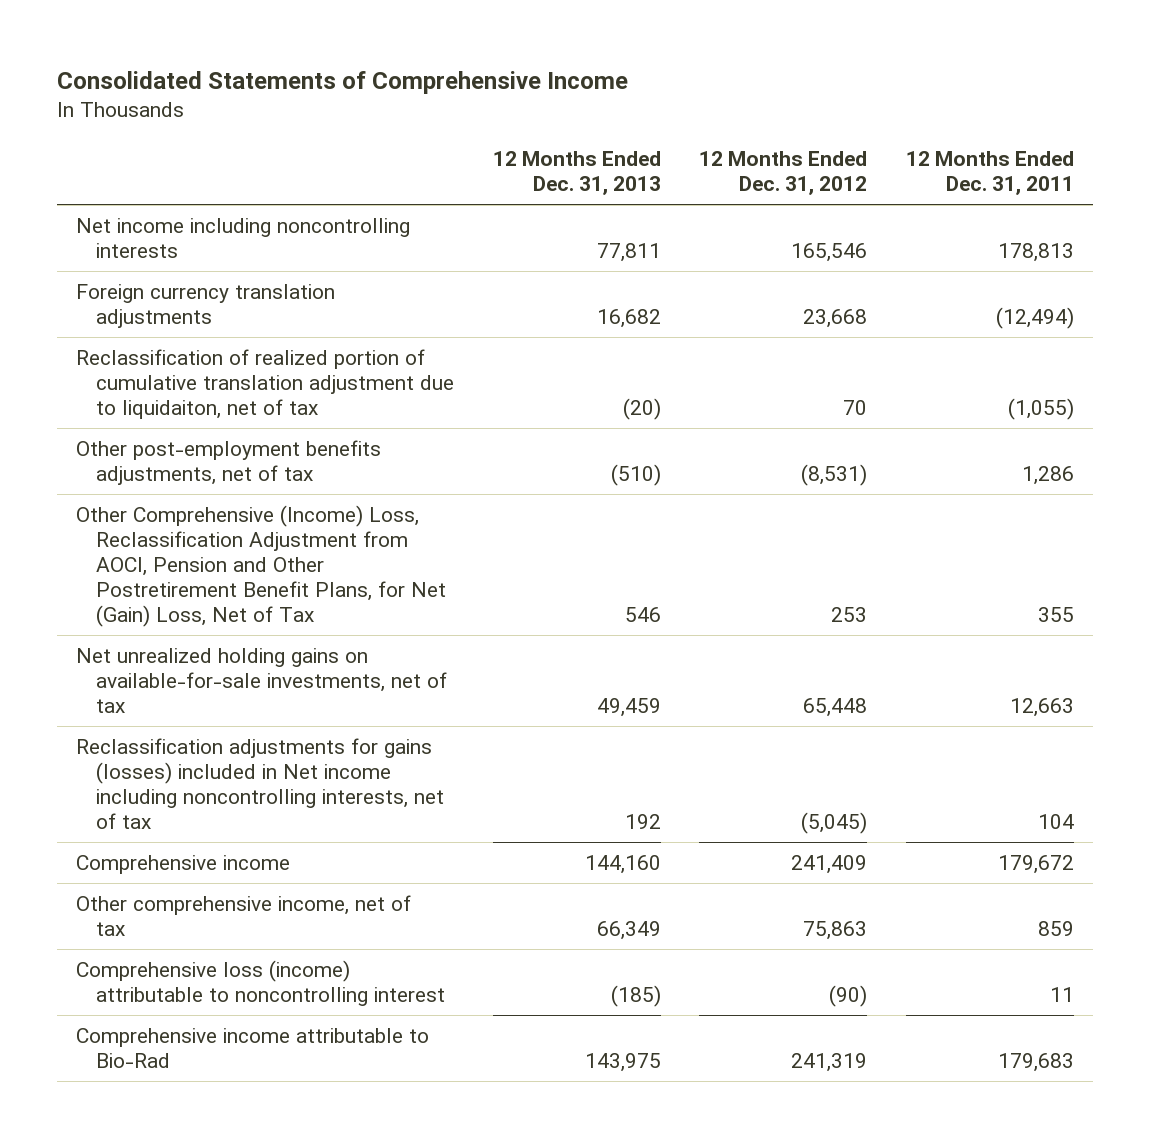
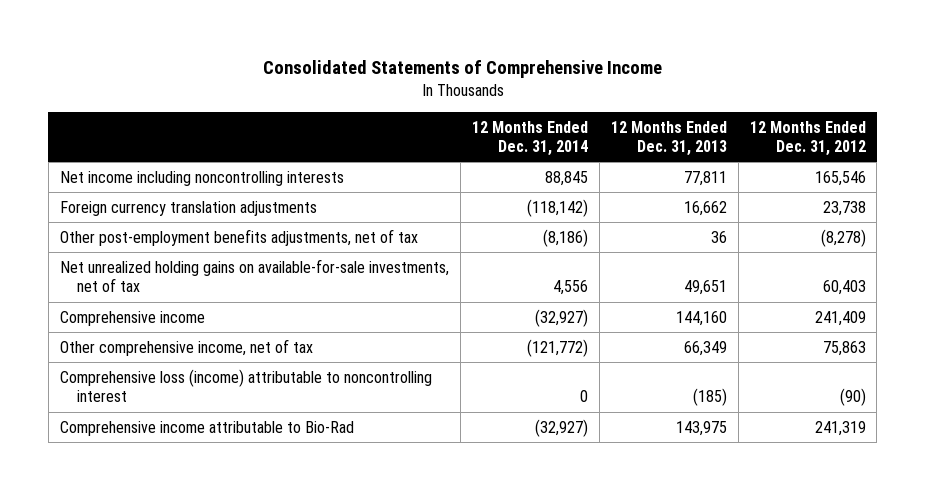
[905,151,1074,196] 12 Months Ended Dec. 31, 2011 -> none
none -> [471,120,588,157] 12 Months Ended Dec. 31, 2014
[75,348,455,420] Reclassification of realized portion of cumulative translation adjustment due to liquidaiton, net of tax -> none
[75,504,447,628] Other Comprehensive (Income) Loss, Reclassification Adjustment from AOCI, Pension and Other Postretirement Benefit Plans, for Net (Gain) Loss, Net of Tax -> none
[75,737,445,830] Reclassification adjustments for gains (losses) included in Net income including noncontrolling interests, net of tax -> none
[596,308,661,328] 16,682 -> [683,200,727,216] 16,662
[803,308,868,328] 23,668 -> [822,200,866,216] 23,738
[610,463,661,486] (510) -> [710,230,727,243] 36
[801,463,868,486] (8,531) -> [820,228,866,247] (8,278)
[596,698,661,718] 49,459 -> [683,280,727,296] 49,651
[803,698,868,718] 65,448 -> [822,280,866,296] 60,403

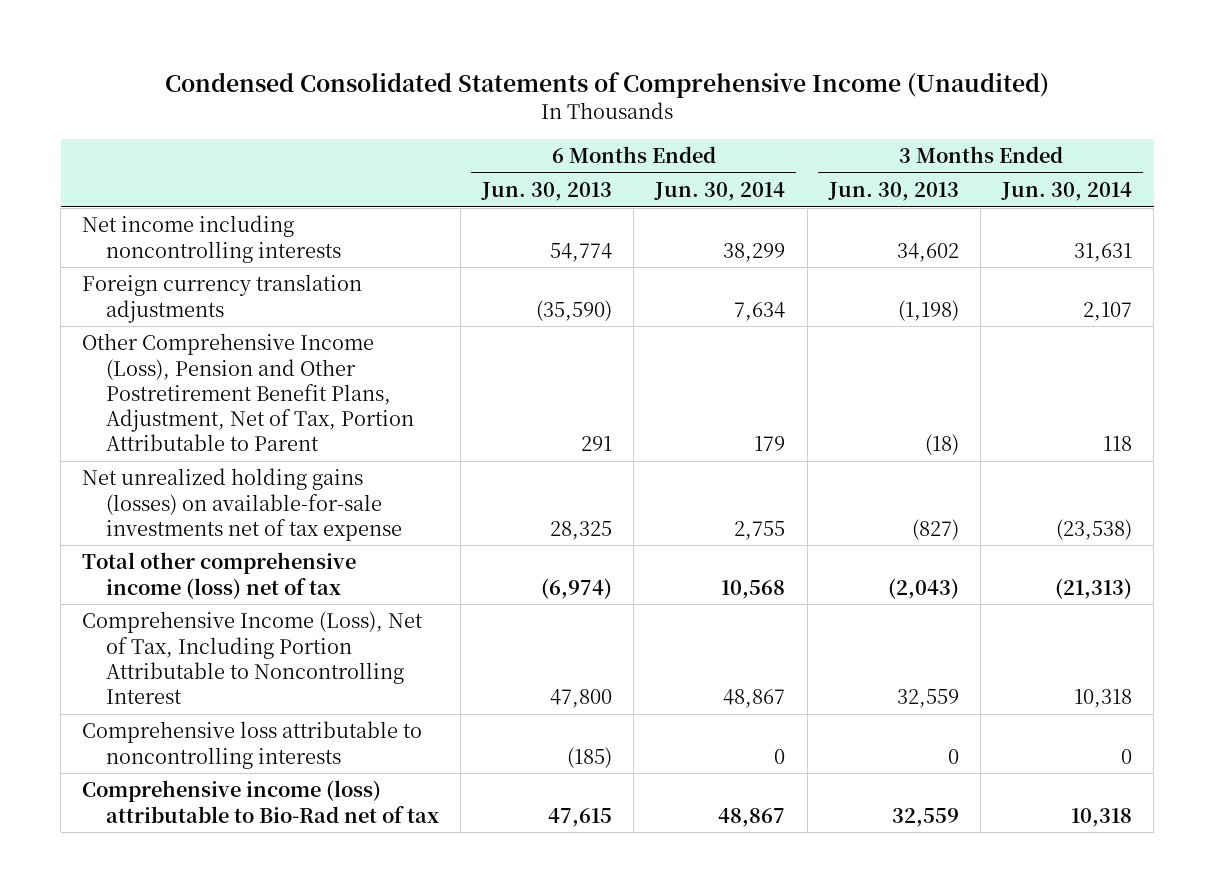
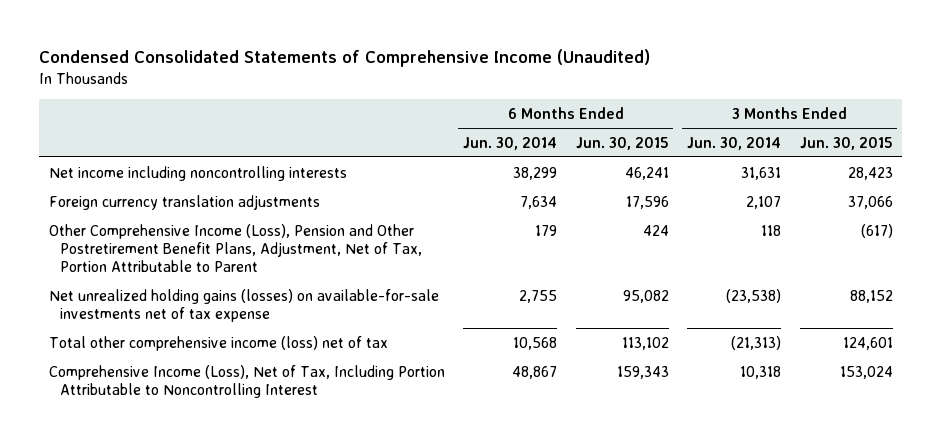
[481,182,613,202] Jun. 30, 2013 -> none
[827,182,959,202] Jun. 30, 2013 -> none
none -> [575,136,669,150] Jun. 30, 2015
none -> [799,136,893,150] Jun. 30, 2015
[82,721,423,769] Comprehensive loss attributable to noncontrolling interests -> none
[82,780,439,823] Comprehensive income (loss) attributable to Bio-Rad net of tax -> none

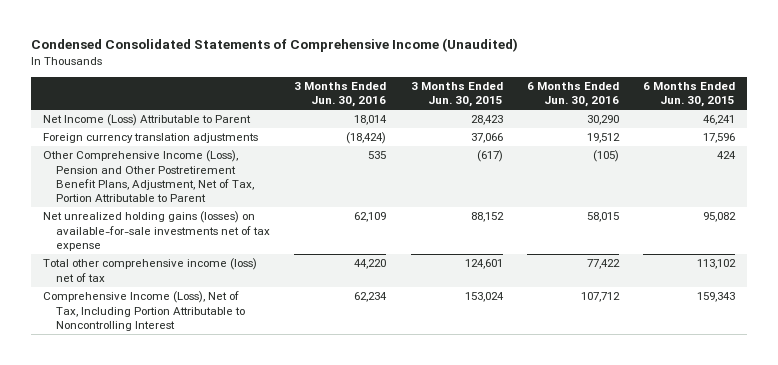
[463,136,558,150] Jun. 30, 2014 -> none
[687,136,782,150] Jun. 30, 2014 -> none
none -> [294,82,387,108] 3 Months Ended Jun. 30, 2016
none -> [526,82,619,108] 6 Months Ended Jun. 30, 2016
[48,165,347,181] Net income including noncontrolling interests -> [43,114,252,127] Net Income (Loss) Attributable to Parent

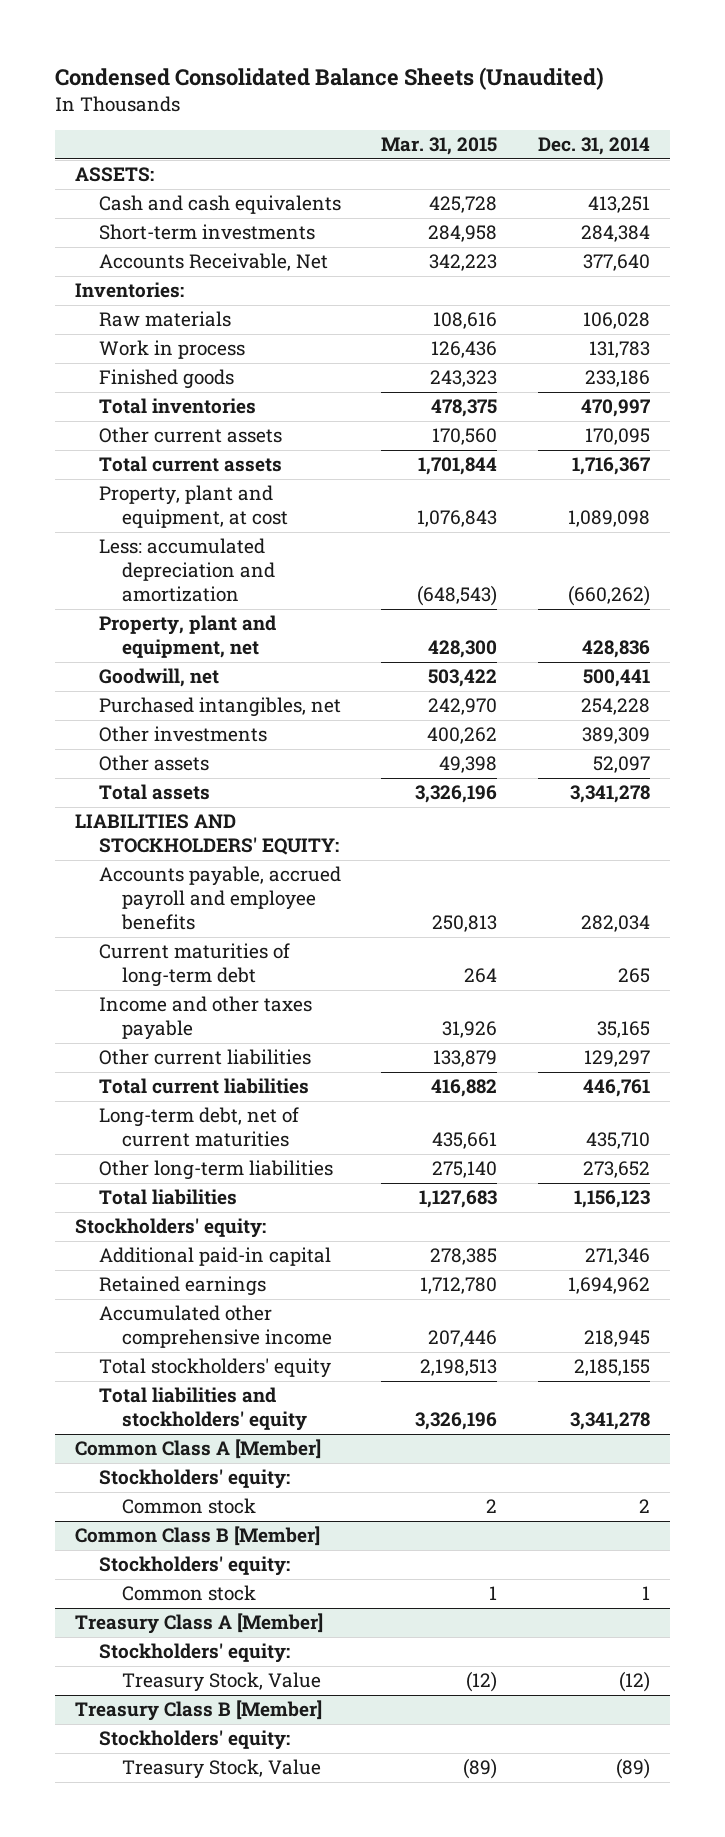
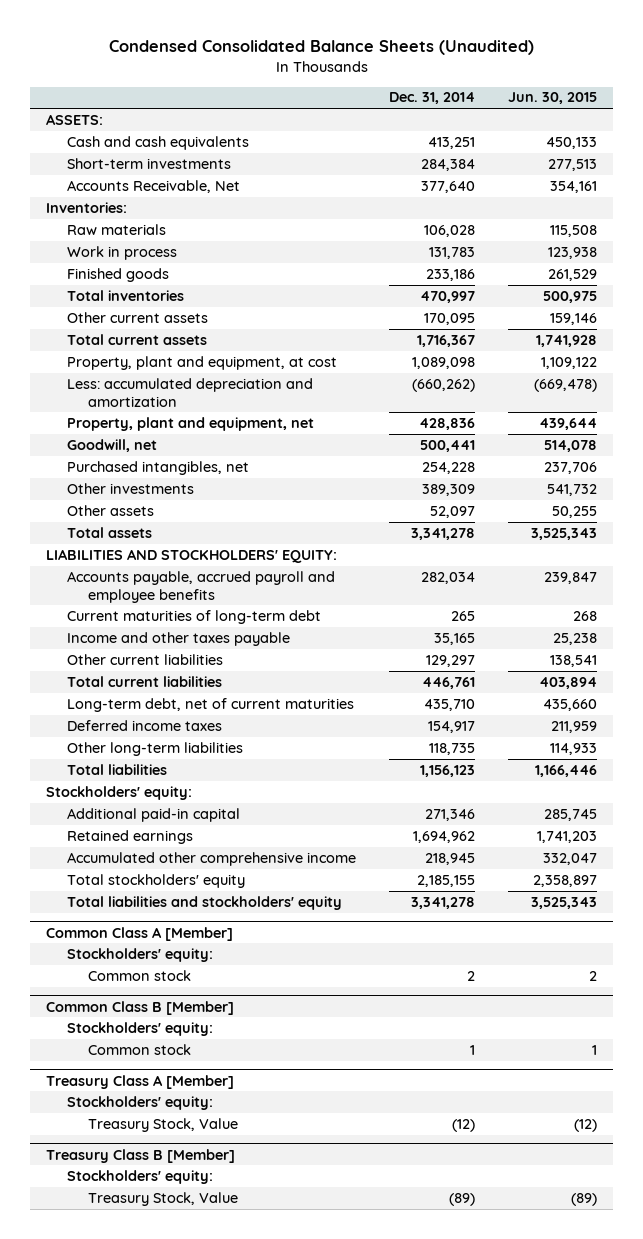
[381,137,498,156] Mar. 31, 2015 -> none
none -> [507,92,597,105] Jun. 30, 2015
none -> [67,719,223,731] Deferred income taxes
[582,1161,650,1179] 273,652 -> [428,742,475,755] 118,735

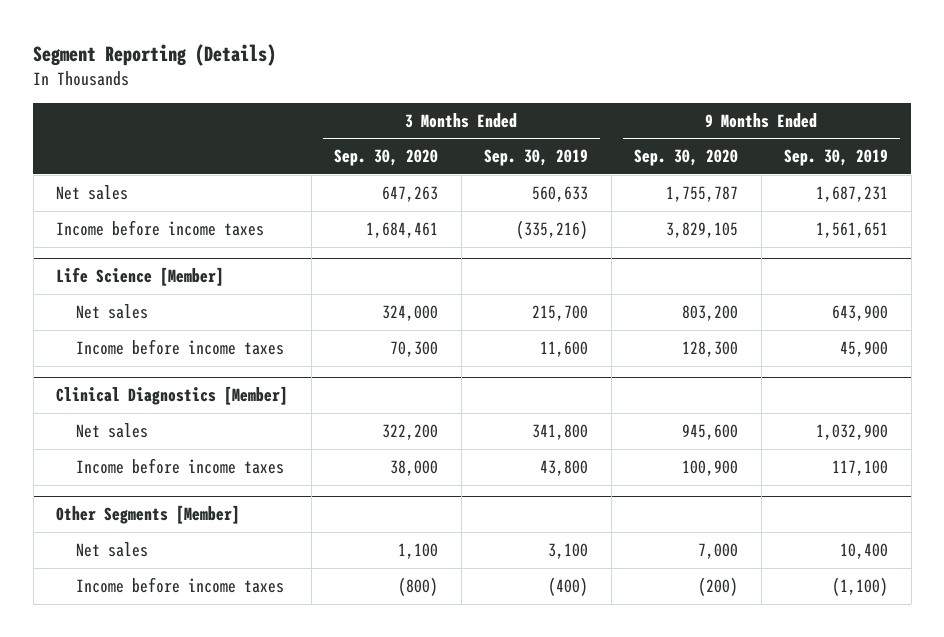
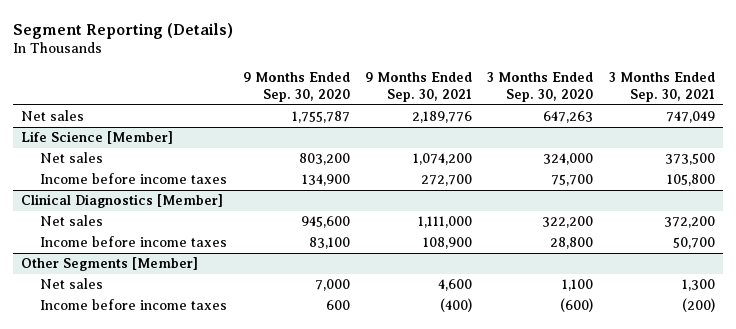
[484,149,589,167] Sep. 30, 2019 -> none
[784,149,889,167] Sep. 30, 2019 -> none
none -> [365,72,473,102] 9 Months Ended Sep. 30, 2021
none -> [608,72,715,102] 3 Months Ended Sep. 30, 2021
[56,220,265,237] Income before income taxes -> none
[390,341,439,358] 70,300 -> [551,174,594,187] 75,700
[682,341,739,358] 128,300 -> [301,174,350,187] 134,900
[390,460,439,477] 38,000 -> [550,237,594,250] 28,800
[682,460,739,477] 100,900 -> [308,237,350,250] 83,100
[398,577,439,597] (800) -> [560,298,594,313] (600)
[698,577,739,597] (200) -> [325,300,350,311] 600

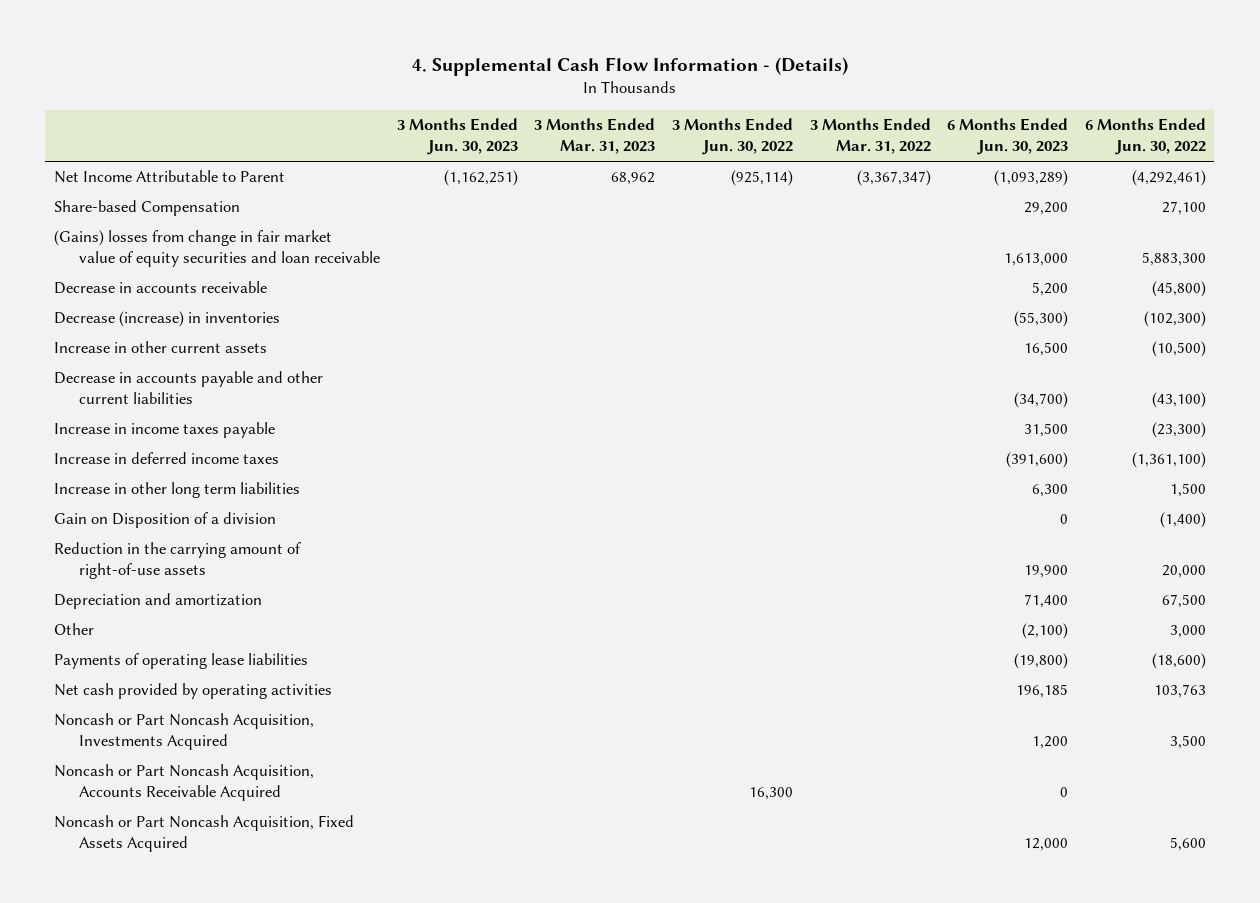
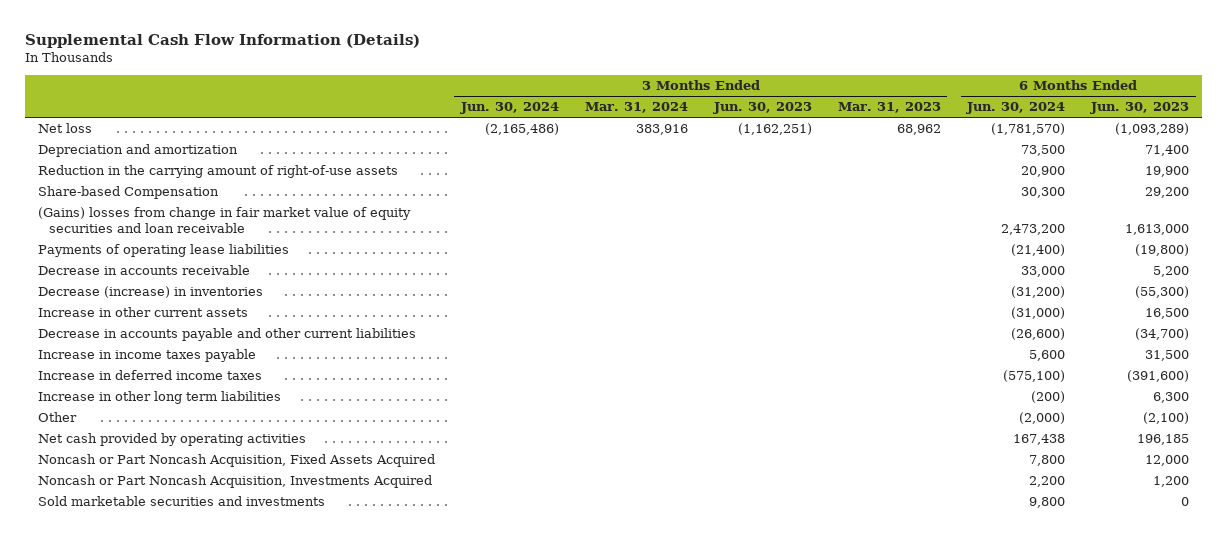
[411,57,848,77] 4. Supplemental Cash Flow Information - (Details) -> [24,33,420,48] Supplemental Cash Flow Information (Details)
[671,118,793,156] 3 Months Ended Jun. 30, 2022 -> none
[809,118,931,155] 3 Months Ended Mar. 31, 2022 -> none
[1085,118,1207,156] 6 Months Ended Jun. 30, 2022 -> none
none -> [459,102,559,115] Jun. 30, 2024
none -> [584,102,688,114] Mar. 31, 2024
none -> [966,102,1066,115] Jun. 30, 2024
[53,170,285,184] Net Income Attributable to Parent -> [37,123,92,134] Net loss
[53,593,262,610] Depreciation and amortization -> [37,144,238,158] Depreciation and amortization
[53,542,301,580] Reduction in the carrying amount of right-of-use assets -> [37,165,398,179] Reduction in the carrying amount of right-of-use assets
[53,653,308,670] Payments of operating lease liabilities -> [37,244,289,258] Payments of operating lease liabilities
[53,512,276,529] Gain on Disposition of a division -> none
[53,764,314,802] Noncash or Part Noncash Acquisition, Accounts Receivable Acquired -> none
[53,713,314,751] Noncash or Part Noncash Acquisition, Investments Acquired -> [37,475,432,489] Noncash or Part Noncash Acquisition, Investments Acquired
none -> [37,496,325,507] Sold marketable securities and investments

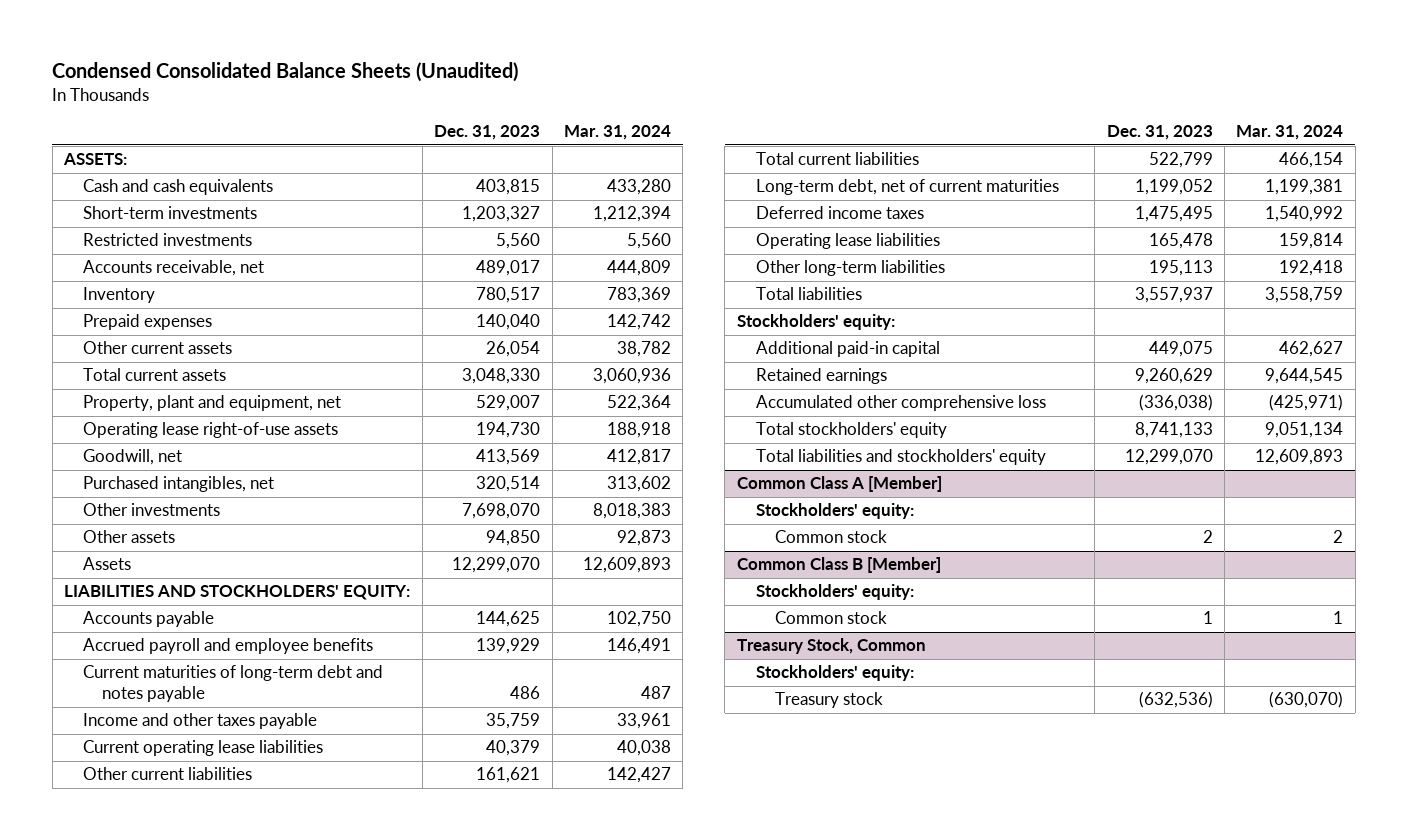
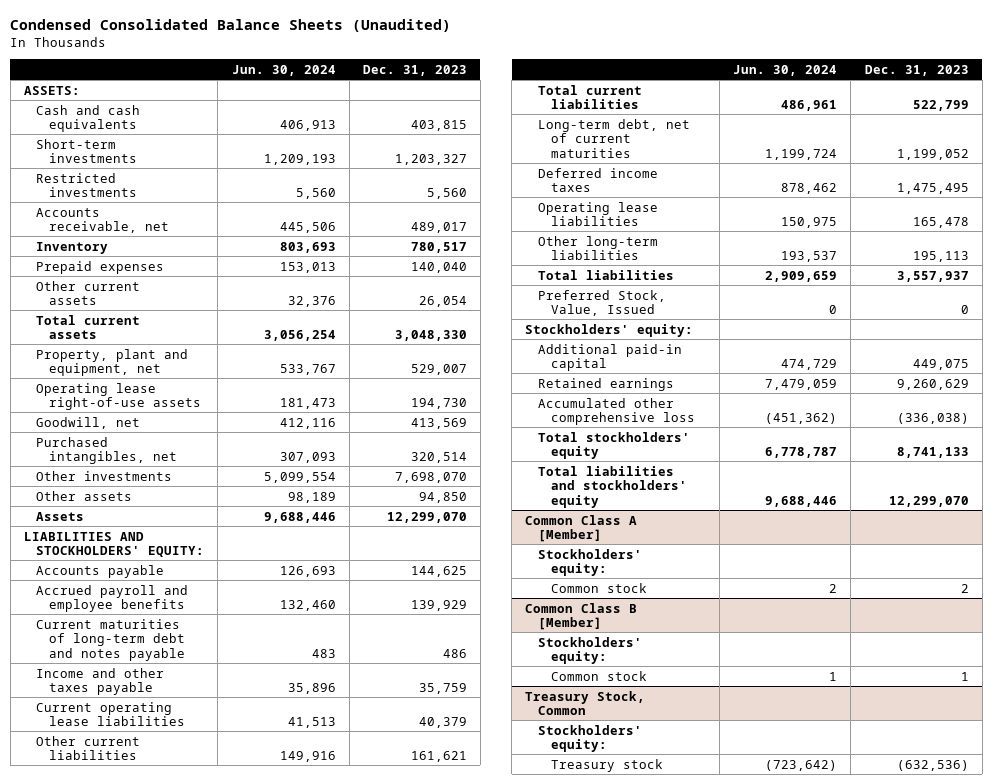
[564,125,672,141] Mar. 31, 2024 -> none
none -> [231,64,336,76] Jun. 30, 2024
none -> [538,289,667,317] Preferred Stock, Value, Issued

